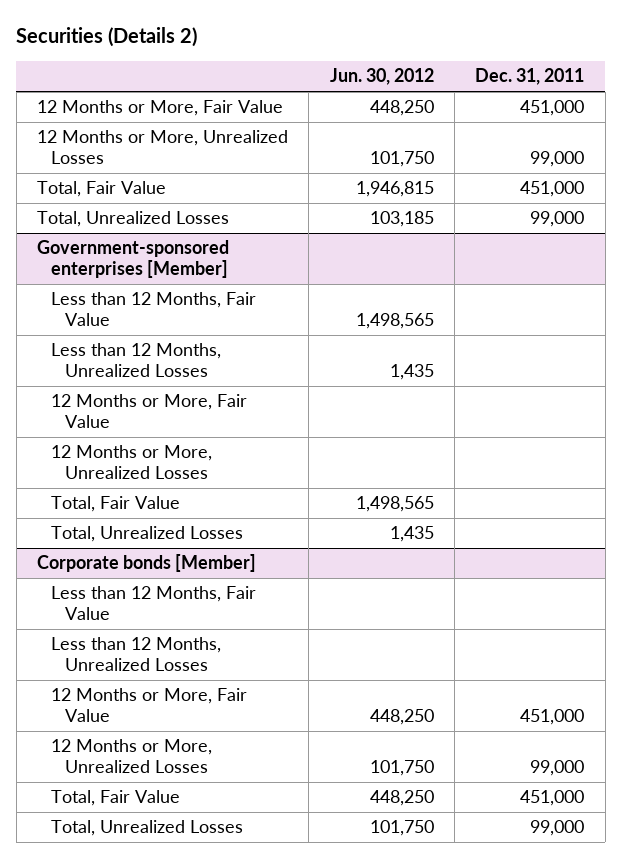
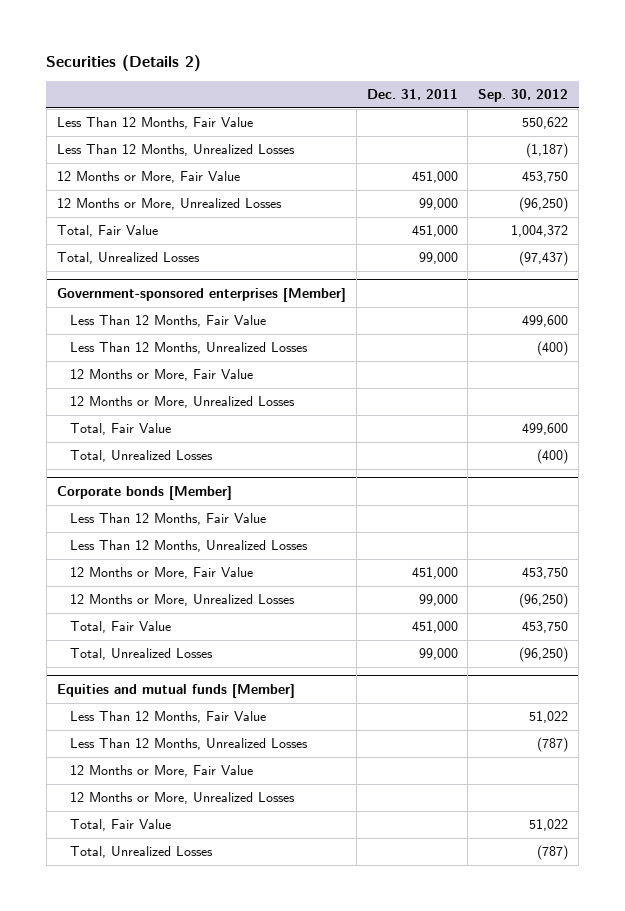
[329,68,434,86] Jun. 30, 2012 -> none
none -> [478,89,569,103] Sep. 30, 2012
none -> [56,117,253,130] Less Than 12 Months, Fair Value
none -> [56,144,295,157] Less Than 12 Months, Unrealized Losses
[51,292,257,326] Less than 12 Months, Fair Value -> [70,315,267,328] Less Than 12 Months, Fair Value
[51,343,222,377] Less than 12 Months, Unrealized Losses -> [70,342,309,355] Less Than 12 Months, Unrealized Losses
[51,586,257,620] Less than 12 Months, Fair Value -> [70,513,267,526] Less Than 12 Months, Fair Value
[51,637,222,671] Less than 12 Months, Unrealized Losses -> [70,540,309,553] Less Than 12 Months, Unrealized Losses
none -> [56,683,295,698] Equities and mutual funds [Member]
none -> [70,711,267,724] Less Than 12 Months, Fair Value
none -> [70,738,309,751] Less Than 12 Months, Unrealized Losses
none -> [70,765,254,778] 12 Months or More, Fair Value
none -> [70,792,296,805] 12 Months or More, Unrealized Losses
none -> [70,819,172,832] Total, Fair Value
none -> [70,846,214,859] Total, Unrealized Losses

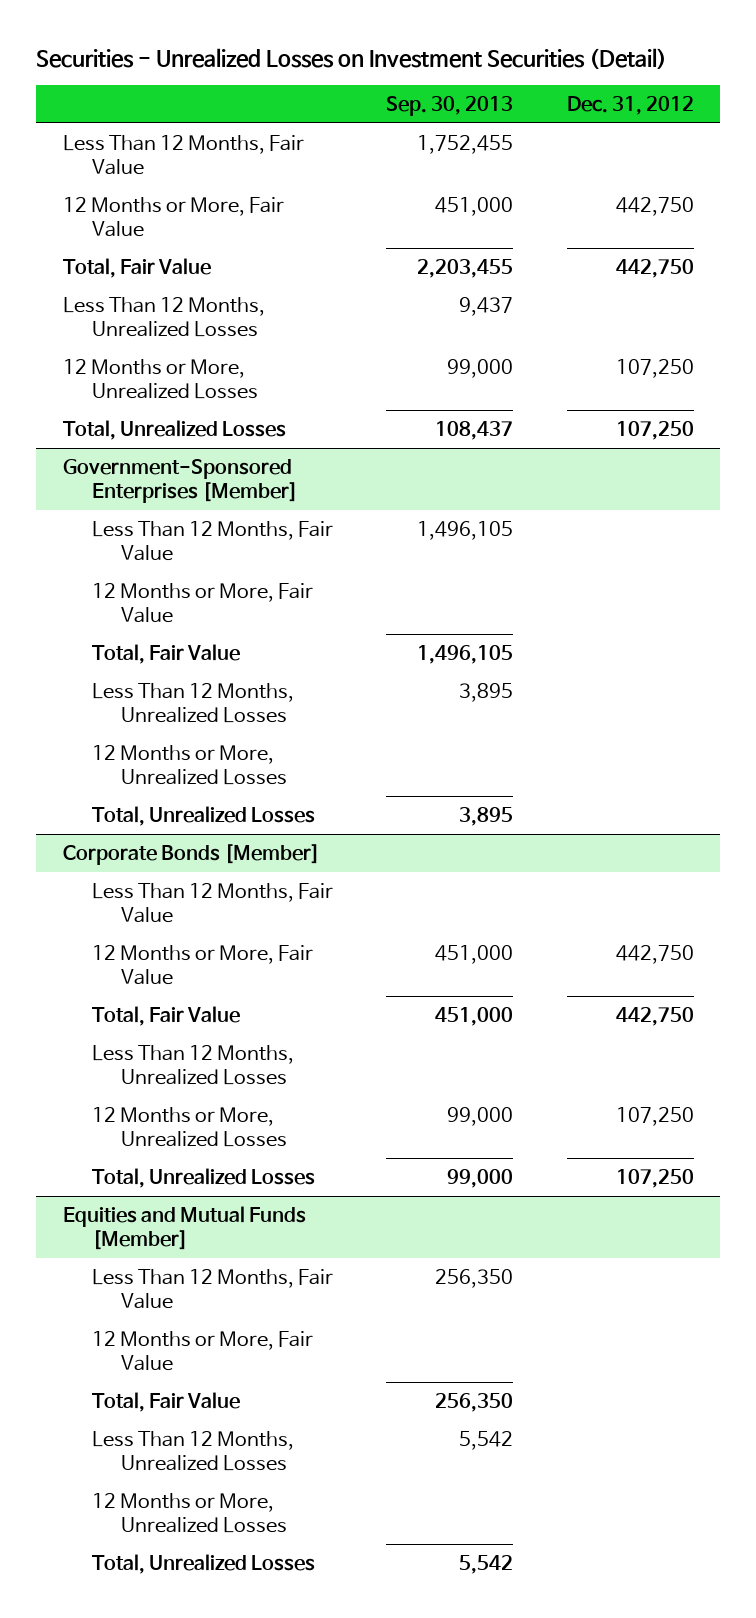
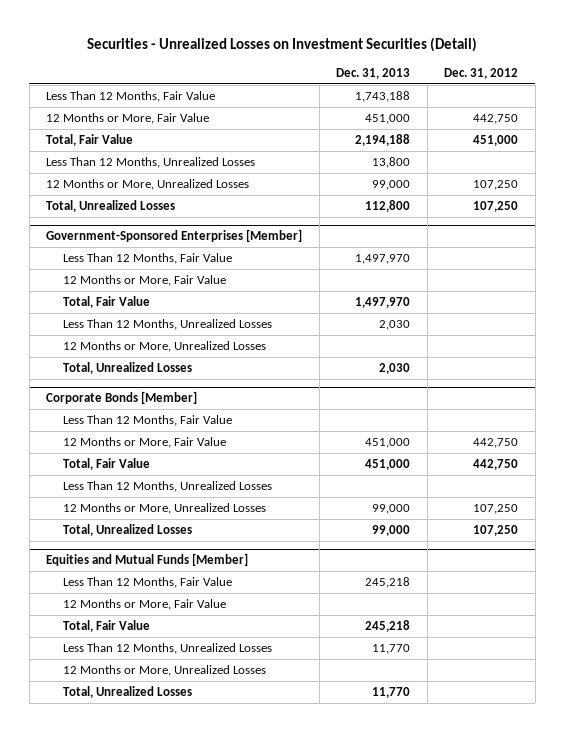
[386,95,514,116] Sep. 30, 2013 -> none
none -> [336,68,411,80] Dec. 31, 2013
[615,258,694,278] 442,750 -> [473,134,519,146] 451,000

